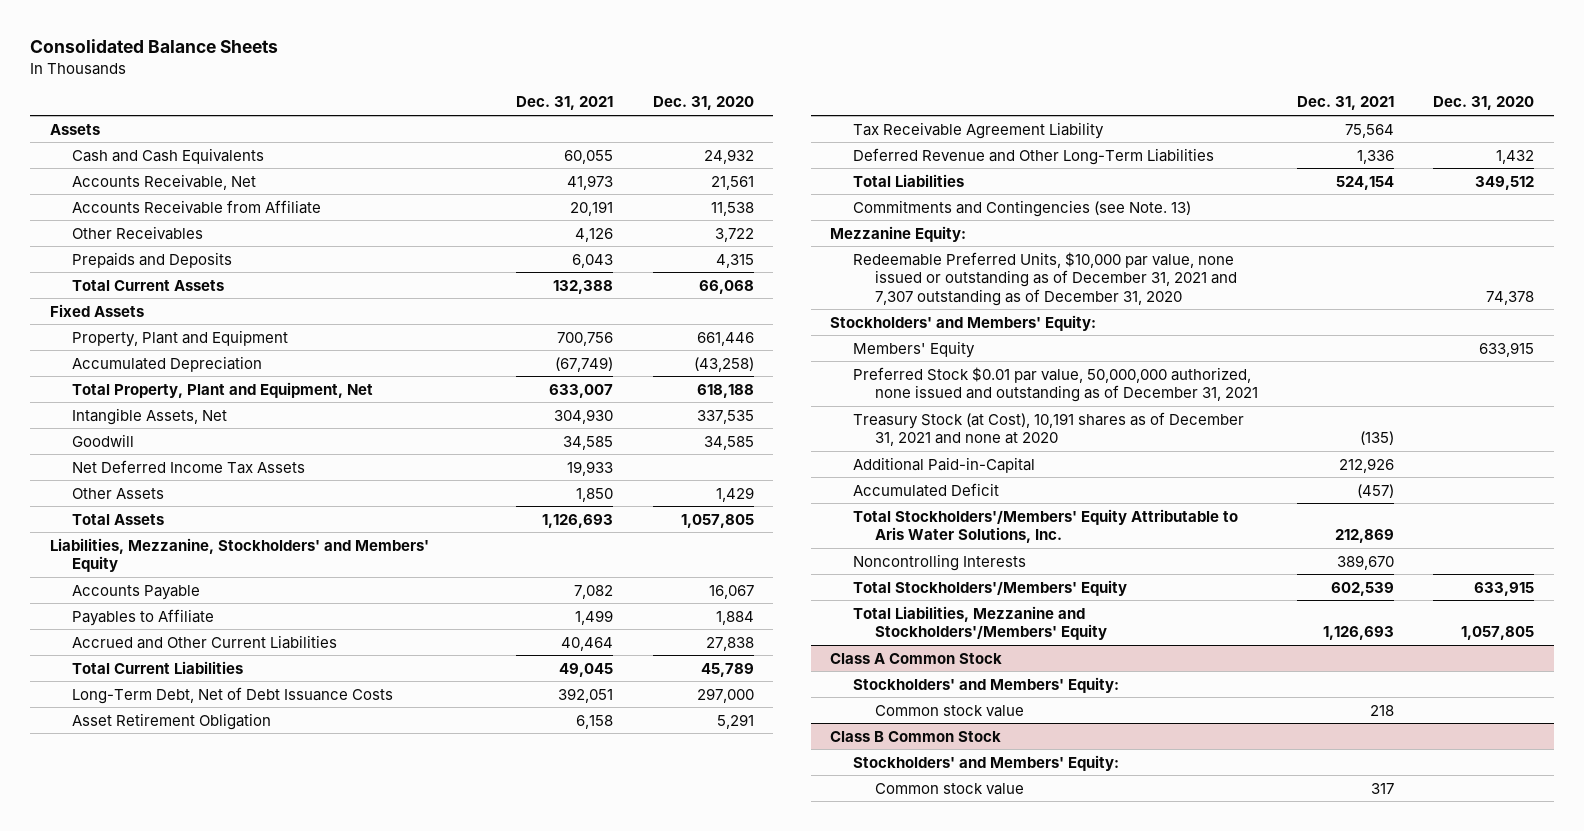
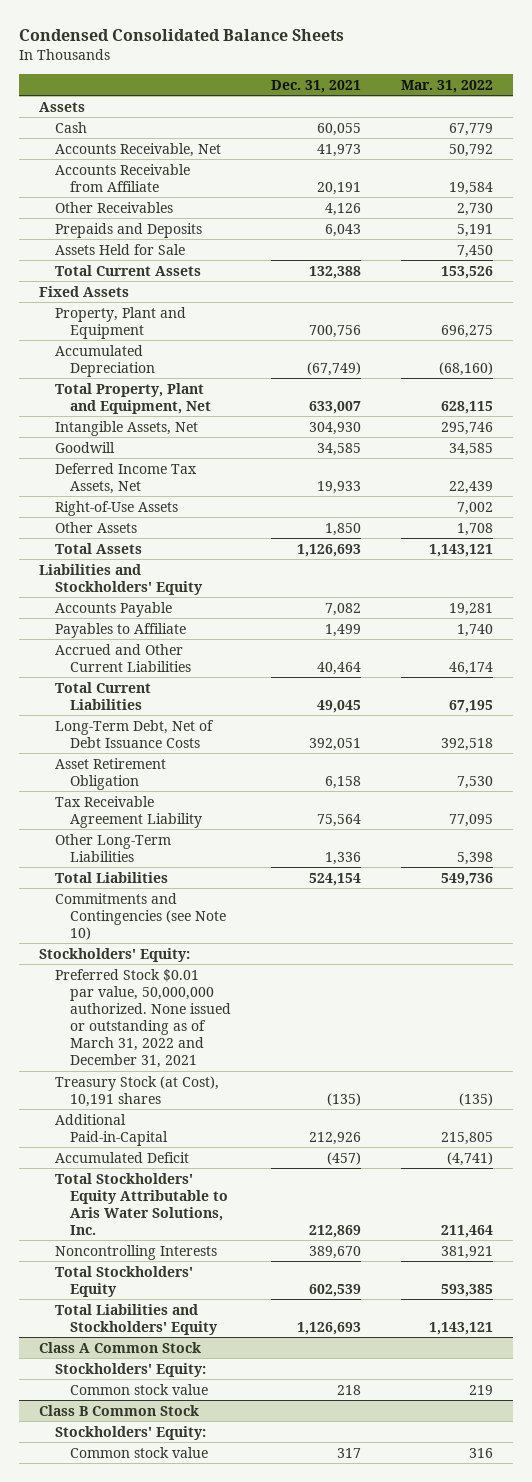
[29,39,278,54] Consolidated Balance Sheets -> [19,29,345,42] Condensed Consolidated Balance Sheets
[652,96,754,111] Dec. 31, 2020 -> none
none -> [401,79,494,93] Mar. 31, 2022
[71,147,264,164] Cash and Cash Equivalents -> [54,121,87,133] Cash
none -> [54,243,185,255] Assets Held for Sale
[71,459,305,474] Net Deferred Income Tax Assets -> [54,462,197,494] Deferred Income Tax Assets, Net
none -> [54,500,178,516] Right-of-Use Assets
[49,537,429,573] Liabilities, Mezzanine, Stockholders' and Members' Equity -> [39,563,203,595] Liabilities and Stockholders' Equity
[852,147,1214,165] Deferred Revenue and Other Long-Term Liabilities -> [54,833,171,862] Other Long-Term Liabilities
[830,225,967,242] Mezzanine Equity: -> none
[852,251,1238,306] Redeemable Preferred Units, $10,000 par value, none issued or outstanding as of December 31, 2021 and 7,307 outstanding as of December 31, 2020 -> none
[852,340,975,358] Members' Equity -> none
[852,199,1191,217] Commitments and Contingencies (see Note. 13) -> [54,892,226,940] Commitments and Contingencies (see Note 10)
[830,314,1097,331] Stockholders' and Members' Equity: -> [39,947,191,962] Stockholders' Equity:
[852,366,1259,403] Preferred Stock $0.01 par value, 50,000,000 authorized, none issued and outstanding as of December 31, 2021 -> [54,968,231,1069] Preferred Stock $0.01 par value, 50,000,000 authorized. None issued or outstanding as of March 31, 2022 and December 31, 2021
[852,411,1244,447] Treasury Stock (at Cost), 10,191 shares as of December 31, 2021 and none at 2020 -> [54,1075,219,1107] Treasury Stock (at Cost), 10,191 shares
[852,508,1238,544] Total Stockholders'/Members' Equity Attributable to Aris Water Solutions, Inc. -> [54,1172,228,1235] Total Stockholders' Equity Attributable to Aris Water Solutions, Inc.
[852,579,1127,596] Total Stockholders'/Members' Equity -> [54,1265,193,1297] Total Stockholders' Equity
[852,605,1108,641] Total Liabilities, Mezzanine and Stockholders'/Members' Equity -> [54,1303,218,1335] Total Liabilities and Stockholders' Equity
[852,676,1119,693] Stockholders' and Members' Equity: -> [54,1362,206,1377] Stockholders' Equity:
[852,754,1119,771] Stockholders' and Members' Equity: -> [54,1425,206,1440] Stockholders' Equity:

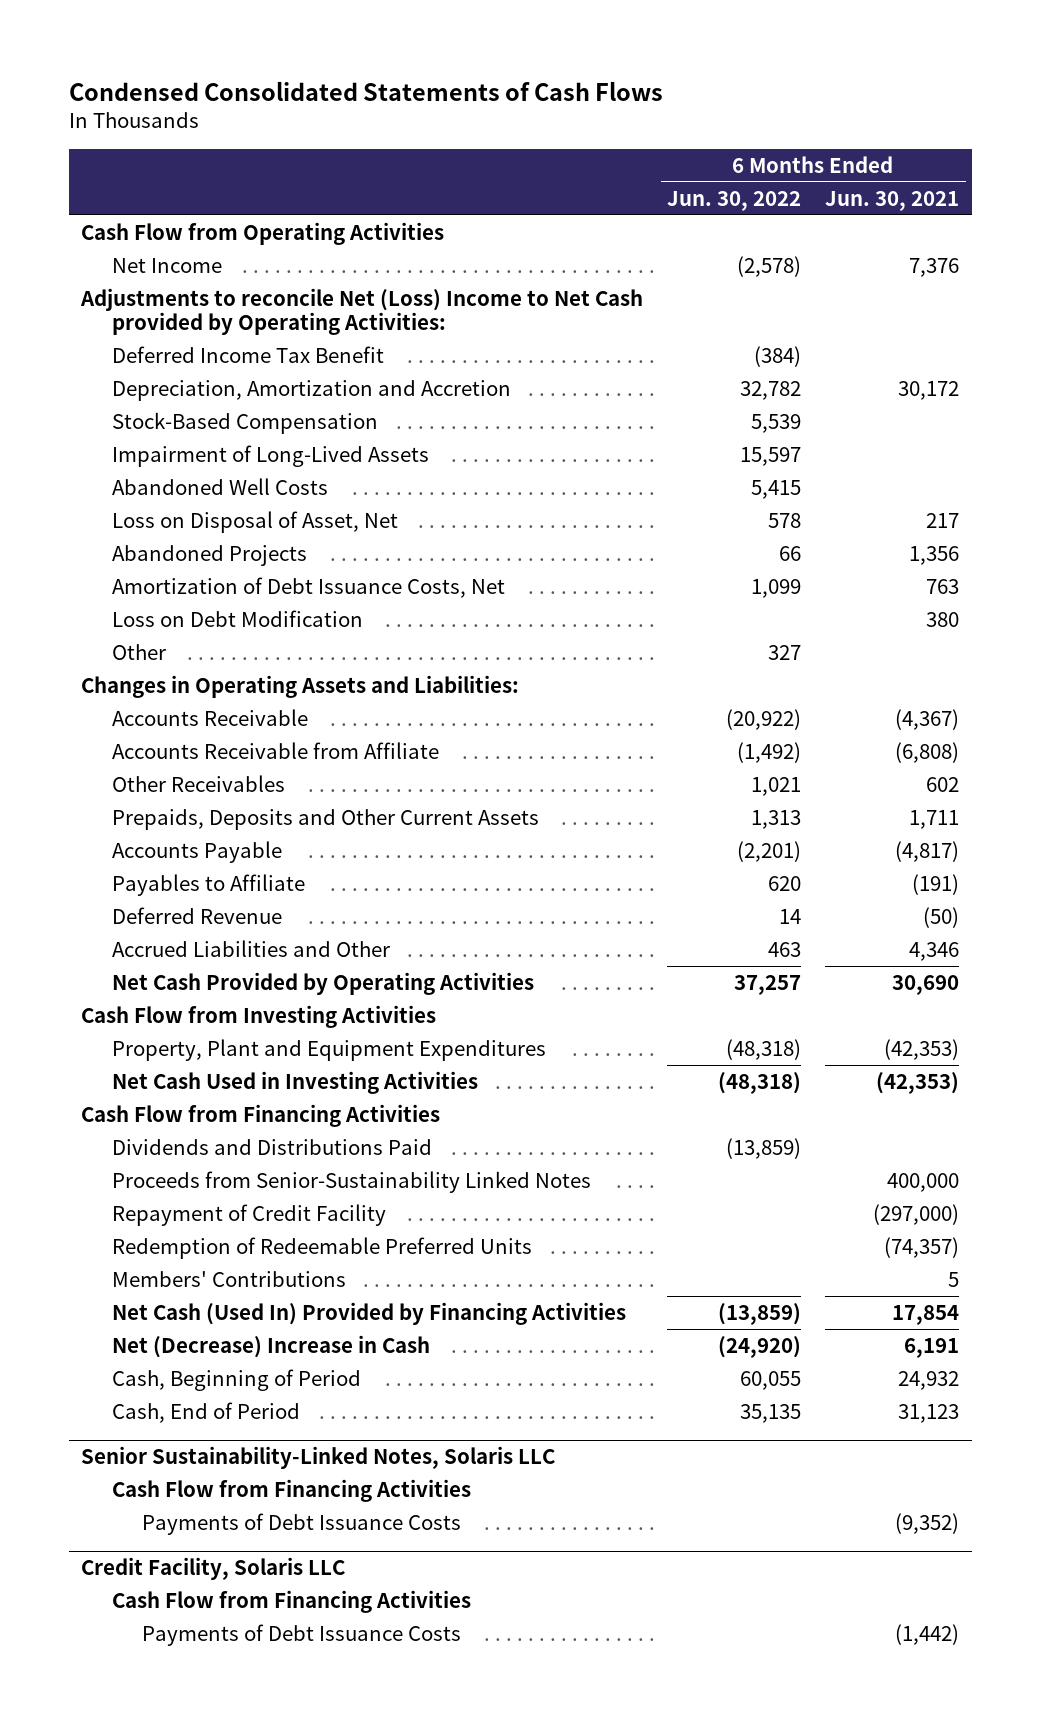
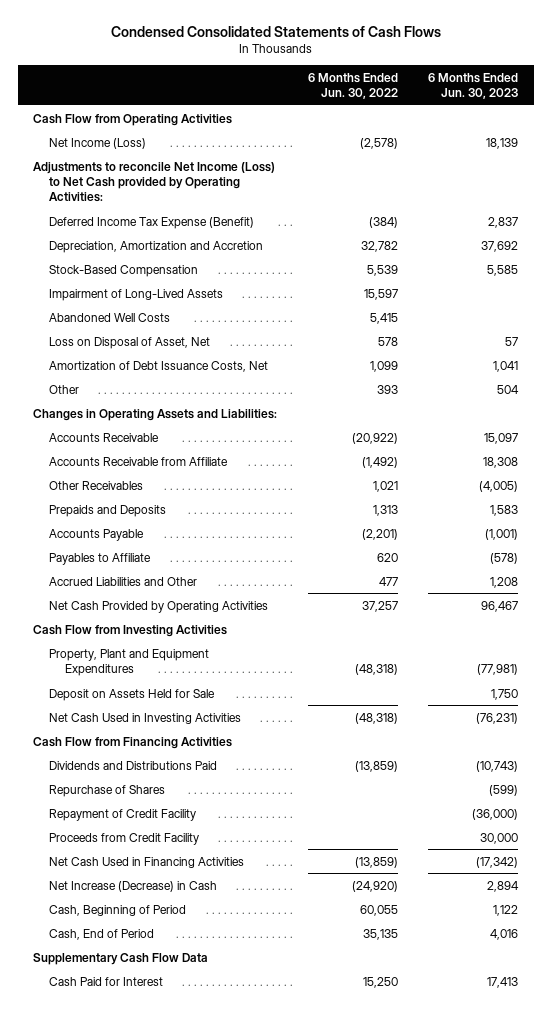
[825,190,960,211] Jun. 30, 2021 -> none
none -> [428,72,519,100] 6 Months Ended Jun. 30, 2023
[111,258,222,274] Net Income -> [49,137,147,149] Net Income (Loss)
[80,288,644,336] Adjustments to reconcile Net (Loss) Income to Net Cash provided by Operating Activities: -> [33,161,276,203] Adjustments to reconcile Net Income (Loss) to Net Cash provided by Operating Activities:
[111,346,384,364] Deferred Income Tax Benefit -> [49,216,255,229] Deferred Income Tax Expense (Benefit)
[111,545,307,567] Abandoned Projects -> none
[111,610,363,628] Loss on Debt Modification -> none
[768,645,802,661] 327 -> [376,384,398,394] 393
[111,809,539,831] Prepaids, Deposits and Other Current Assets -> [49,504,167,517] Prepaids and Deposits
[111,907,282,925] Deferred Revenue -> none
[768,942,802,958] 463 -> [378,576,398,586] 477
none -> [49,688,216,701] Deposit on Assets Held for Sale
[111,1171,591,1194] Proceeds from Senior-Sustainability Linked Notes -> none
none -> [49,784,166,797] Repurchase of Shares
[111,1237,532,1260] Redemption of Redeemable Preferred Units -> none
[111,1271,346,1288] Members' Contributions -> none
none -> [49,832,200,845] Proceeds from Credit Facility
[111,1302,626,1326] Net Cash (Used In) Provided by Financing Activities -> [49,856,245,868] Net Cash Used in Financing Activities
[111,1335,430,1359] Net (Decrease) Increase in Cash -> [49,880,218,892] Net Increase (Decrease) in Cash
[81,1446,556,1470] Senior Sustainability-Linked Notes, Solaris LLC -> none
[111,1479,471,1503] Cash Flow from Financing Activities -> none
[142,1513,462,1536] Payments of Debt Issuance Costs -> none
[81,1557,346,1581] Credit Facility, Solaris LLC -> none
[111,1590,471,1614] Cash Flow from Financing Activities -> none
[142,1624,462,1647] Payments of Debt Issuance Costs -> none
none -> [33,952,209,965] Supplementary Cash Flow Data
none -> [49,976,164,986] Cash Paid for Interest

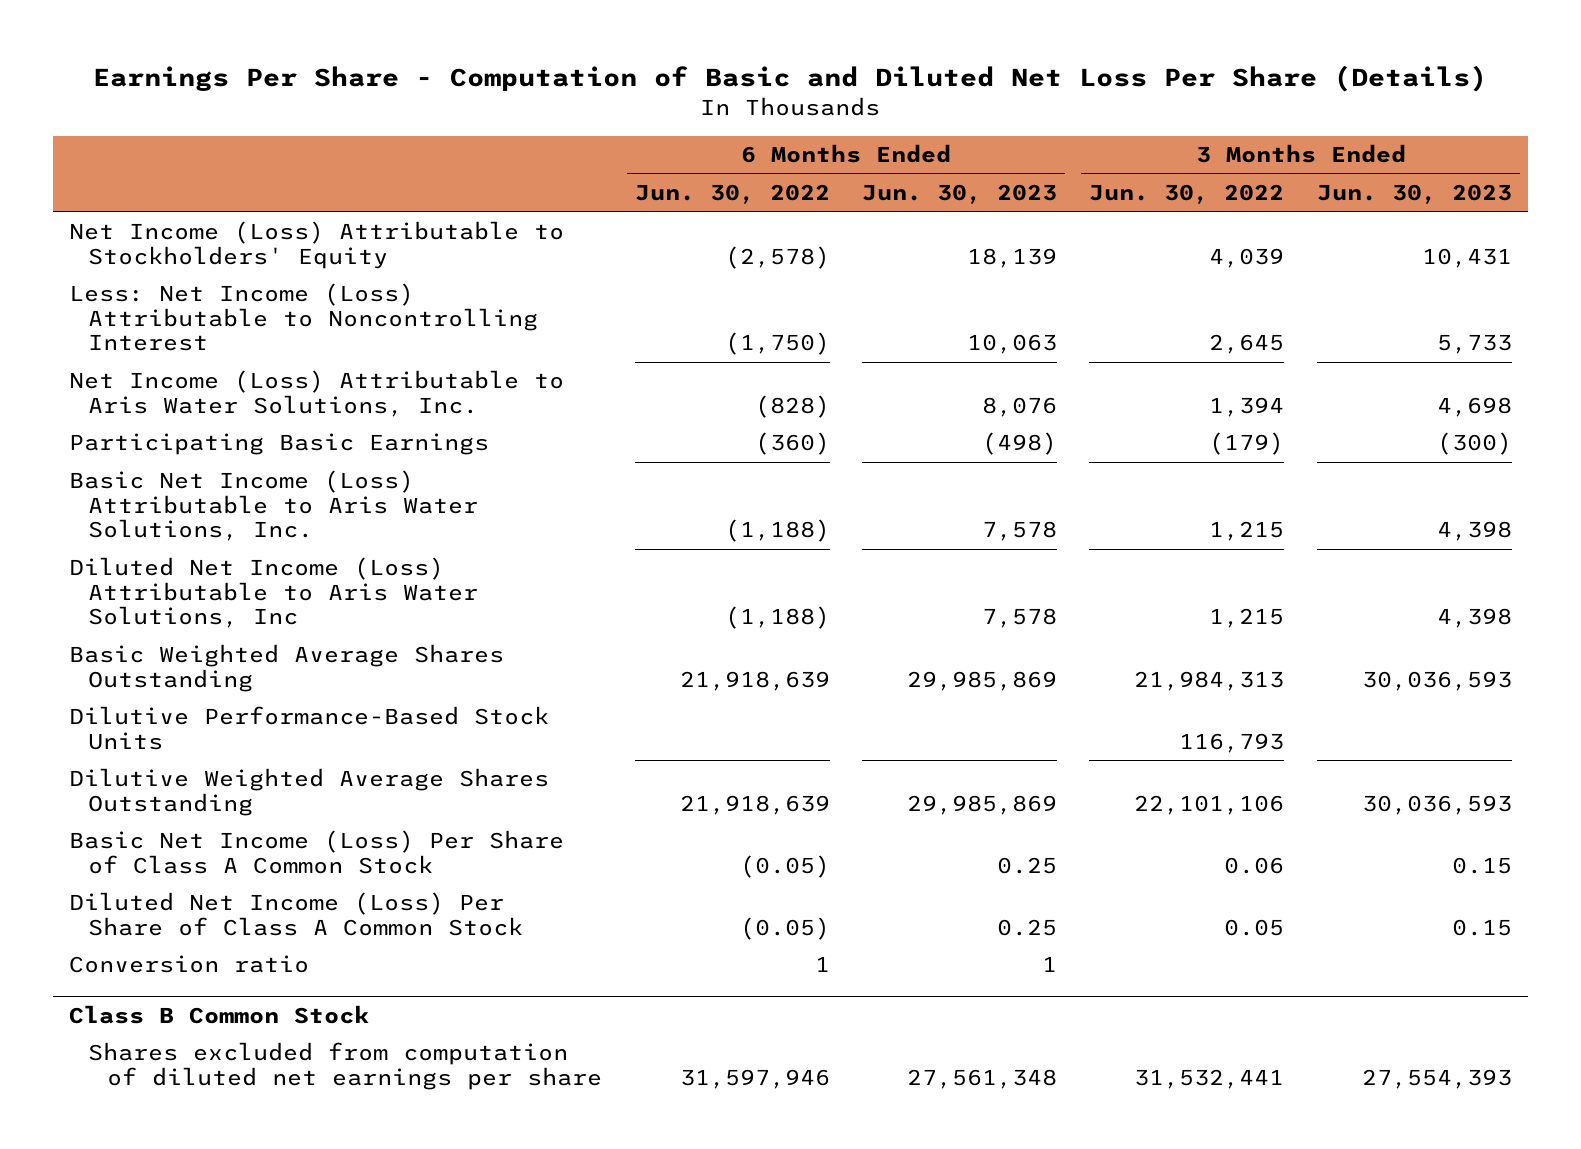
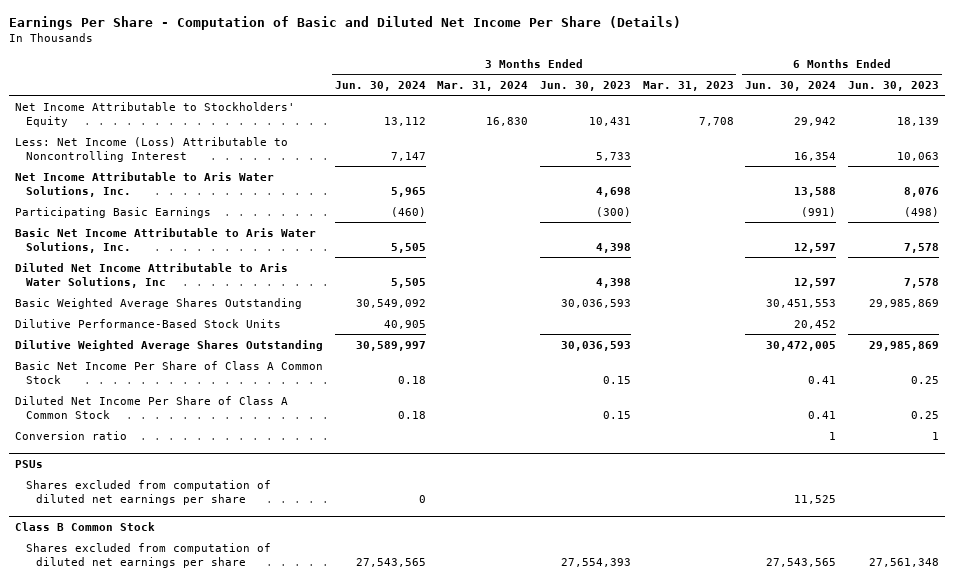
[93,65,1488,93] Earnings Per Share - Computation of Basic and Diluted Net Loss Per Share (Details) -> [9,15,682,30] Earnings Per Share - Computation of Basic and Diluted Net Income Per Share (Details)
[634,184,830,205] Jun. 30, 2022 -> none
[1089,184,1285,205] Jun. 30, 2022 -> none
none -> [334,80,426,91] Jun. 30, 2024
none -> [437,80,529,91] Mar. 31, 2024
none -> [642,80,734,91] Mar. 31, 2023
none -> [745,80,837,91] Jun. 30, 2024
[69,221,565,269] Net Income (Loss) Attributable to Stockholders' Equity -> [15,101,296,127] Net Income Attributable to Stockholders' Equity
[69,370,565,417] Net Income (Loss) Attributable to Aris Water Solutions, Inc. -> [15,171,275,197] Net Income Attributable to Aris Water Solutions, Inc.
[69,470,479,542] Basic Net Income (Loss) Attributable to Aris Water Solutions, Inc. -> [15,227,317,253] Basic Net Income Attributable to Aris Water Solutions, Inc.
[69,557,479,629] Diluted Net Income (Loss) Attributable to Aris Water Solutions, Inc -> [15,262,289,288] Diluted Net Income Attributable to Aris Water Solutions, Inc
[69,830,565,874] Basic Net Income (Loss) Per Share of Class A Common Stock -> [15,360,324,384] Basic Net Income Per Share of Class A Common Stock
[69,892,524,936] Diluted Net Income (Loss) Per Share of Class A Common Stock -> [15,395,289,419] Diluted Net Income Per Share of Class A Common Stock
none -> [15,459,44,468] PSUs
none -> [25,479,271,505] Shares excluded from computation of diluted net earnings per share

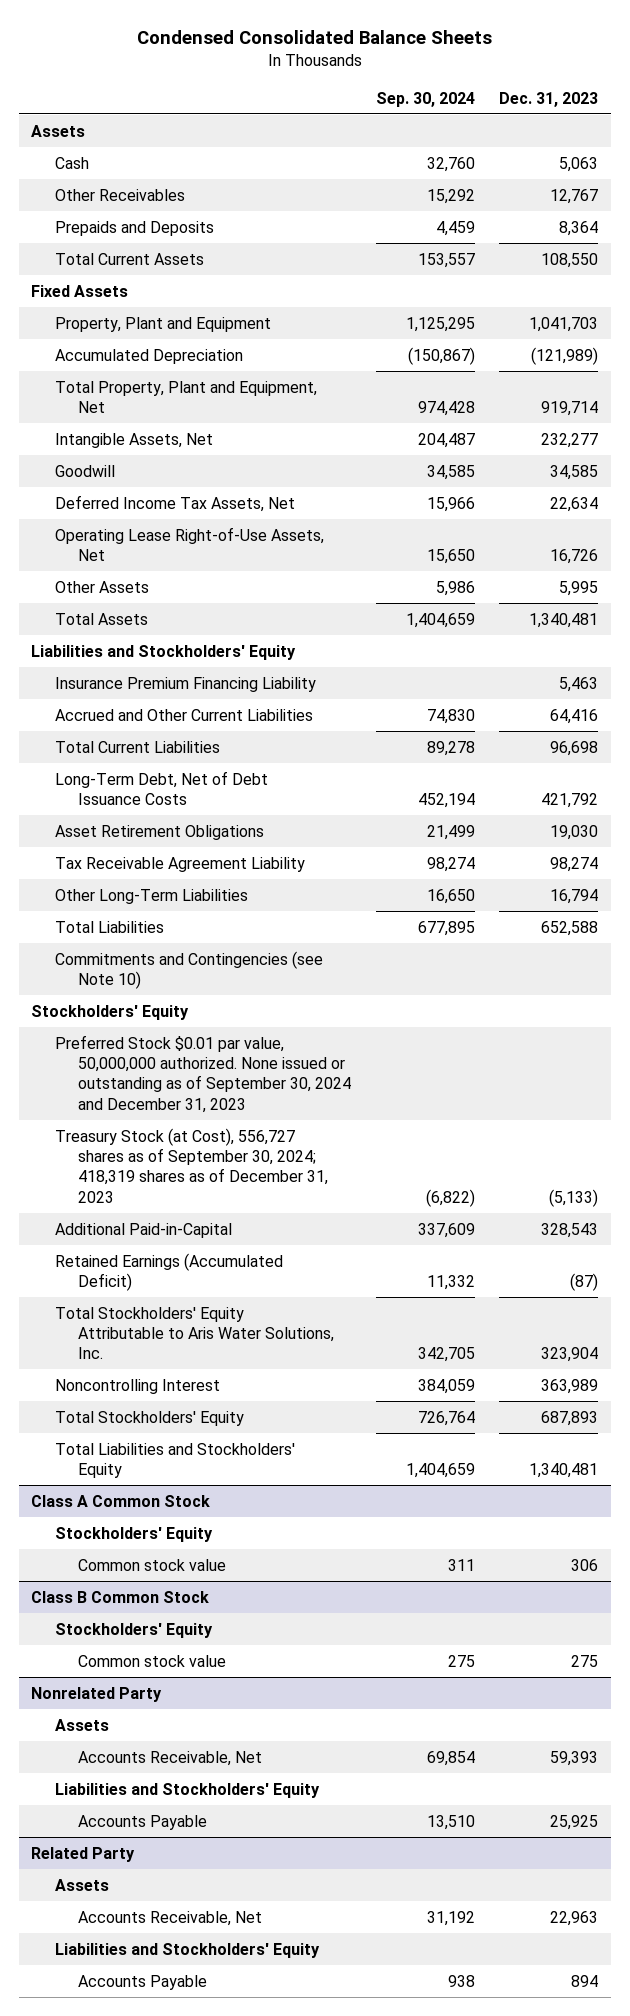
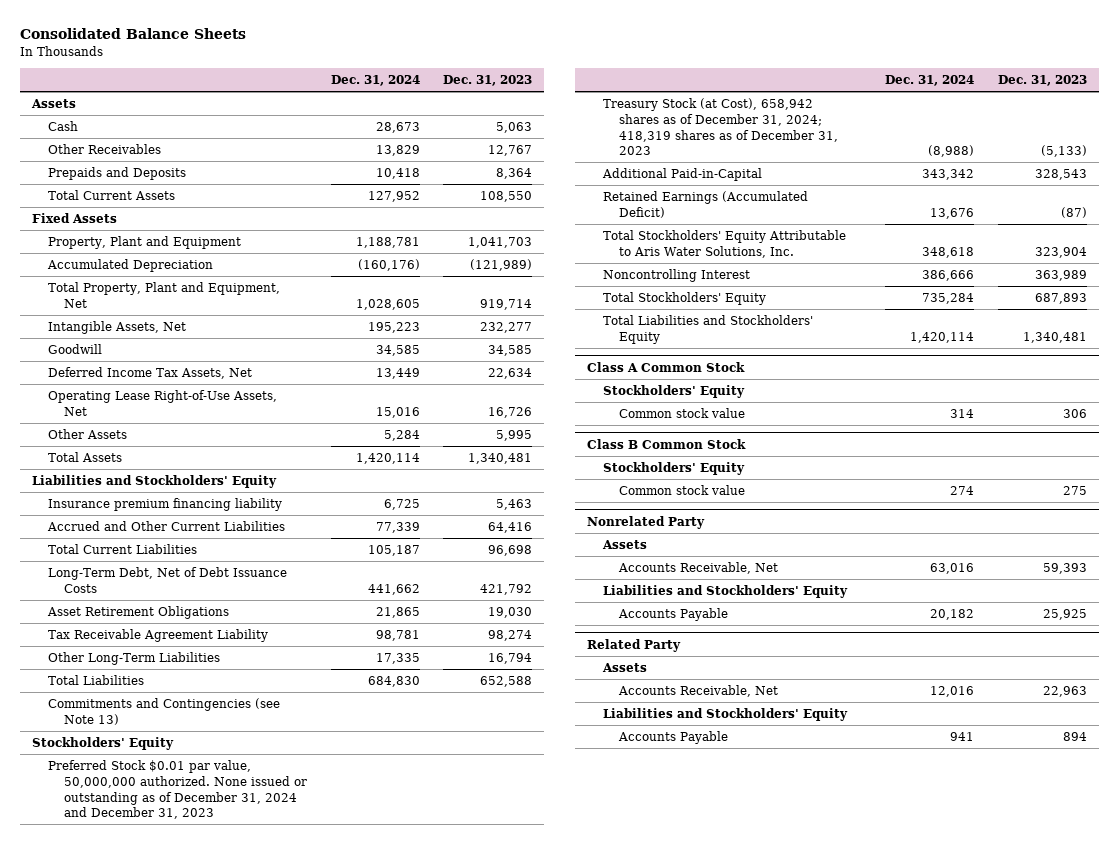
[136,30,492,45] Condensed Consolidated Balance Sheets -> [20,28,247,40] Consolidated Balance Sheets
[375,91,475,107] Sep. 30, 2024 -> none
none -> [330,74,420,86] Dec. 31, 2024
[54,676,316,692] Insurance Premium Financing Liability -> [48,498,283,512] Insurance premium financing liability
[54,950,323,989] Commitments and Contingencies (see Note 10) -> [48,698,281,725] Commitments and Contingencies (see Note 13)
[54,1034,351,1113] Preferred Stock $0.01 par value, 50,000,000 authorized. None issued or outstanding as of September 30, 2024 and December 31, 2023 -> [48,760,308,820] Preferred Stock $0.01 par value, 50,000,000 authorized. None issued or outstanding as of December 31, 2024 and December 31, 2023
[54,1127,328,1203] Treasury Stock (at Cost), 556,727 shares as of September 30, 2024; 418,319 shares as of December 31, 2023 -> [602,98,838,156] Treasury Stock (at Cost), 658,942 shares as of December 31, 2024; 418,319 shares as of December 31, 2023

